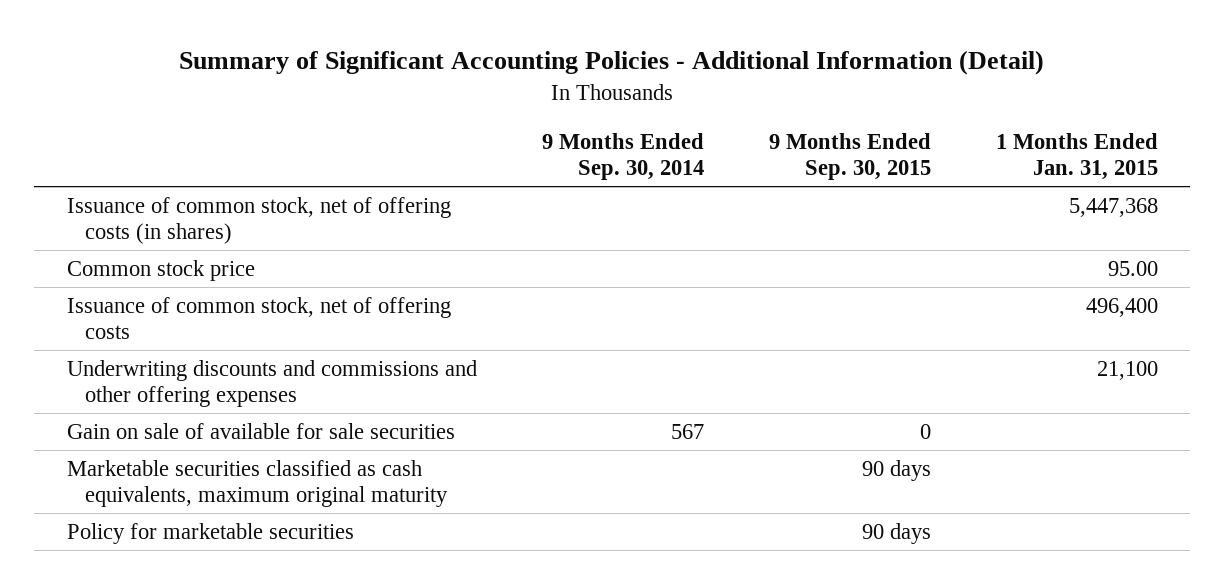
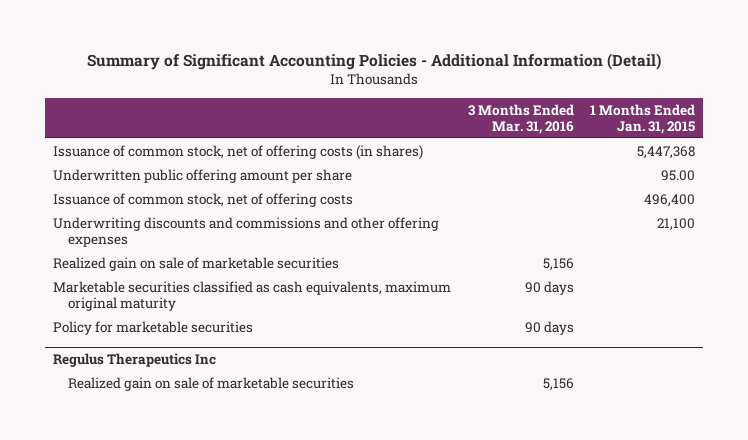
[541,132,704,181] 9 Months Ended Sep. 30, 2014 -> none
[768,132,931,181] 9 Months Ended Sep. 30, 2015 -> none
none -> [467,103,574,134] 3 Months Ended Mar. 31, 2016
[66,259,255,281] Common stock price -> [52,168,352,183] Underwritten public offering amount per share
[66,422,455,439] Gain on sale of available for sale securities -> [52,256,339,271] Realized gain on sale of marketable securities
none -> [52,352,216,367] Regulus Therapeutics Inc
none -> [67,376,354,391] Realized gain on sale of marketable securities

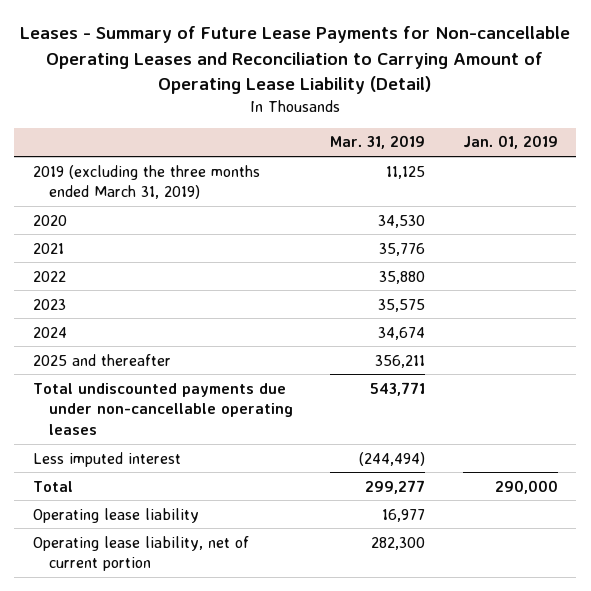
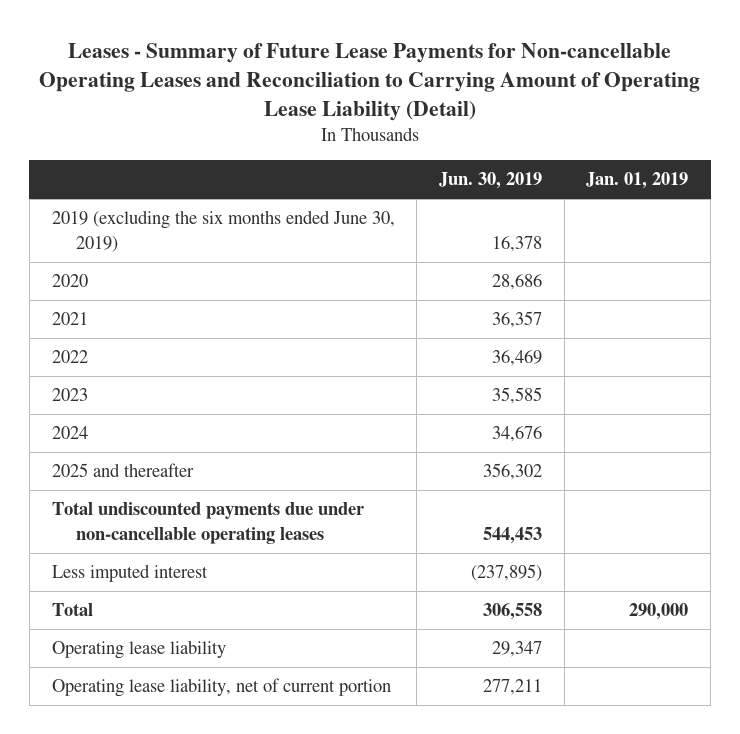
[330,135,426,150] Mar. 31, 2019 -> none
none -> [439,172,543,190] Jun. 30, 2019
[32,164,260,200] 2019 (excluding the three months ended March 31, 2019) -> [51,210,395,252] 2019 (excluding the six months ended June 30, 2019)

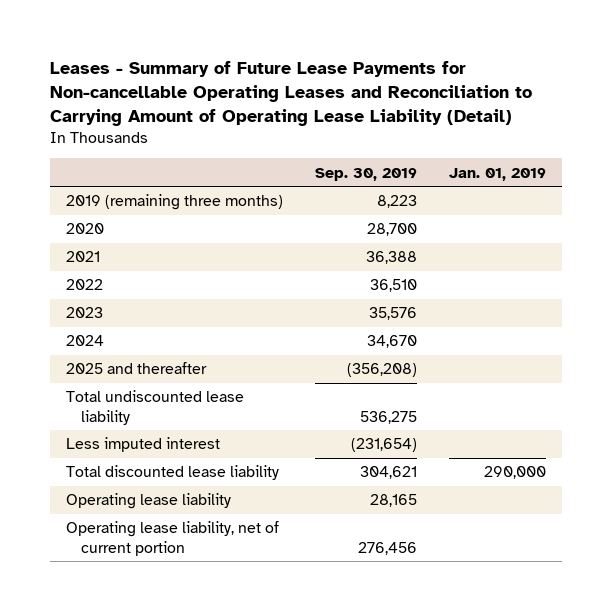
[439,172,543,190] Jun. 30, 2019 -> none
none -> [315,167,418,181] Sep. 30, 2019
[51,210,395,252] 2019 (excluding the six months ended June 30, 2019) -> [66,194,284,211] 2019 (remaining three months)
[51,502,365,544] Total undiscounted payments due under non-cancellable operating leases -> [66,390,245,425] Total undiscounted lease liability
[51,603,93,617] Total -> [66,465,280,481] Total discounted lease liability

